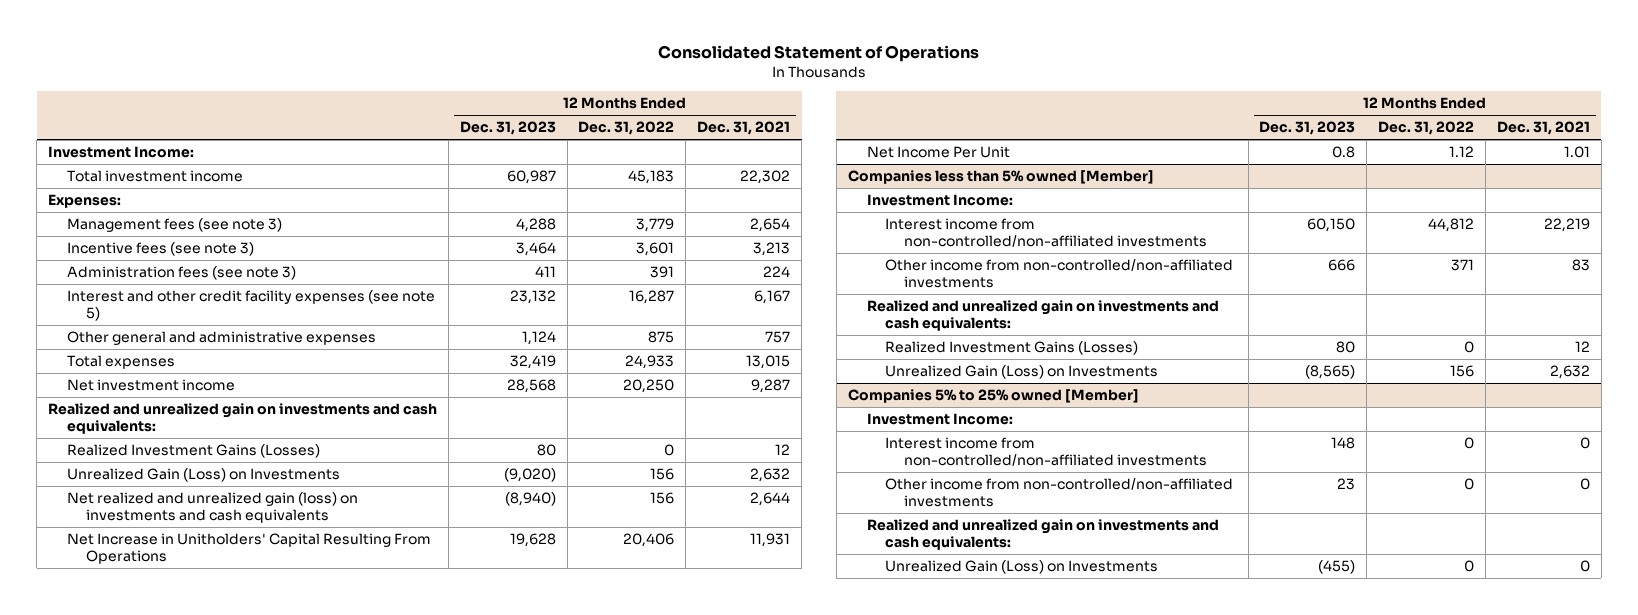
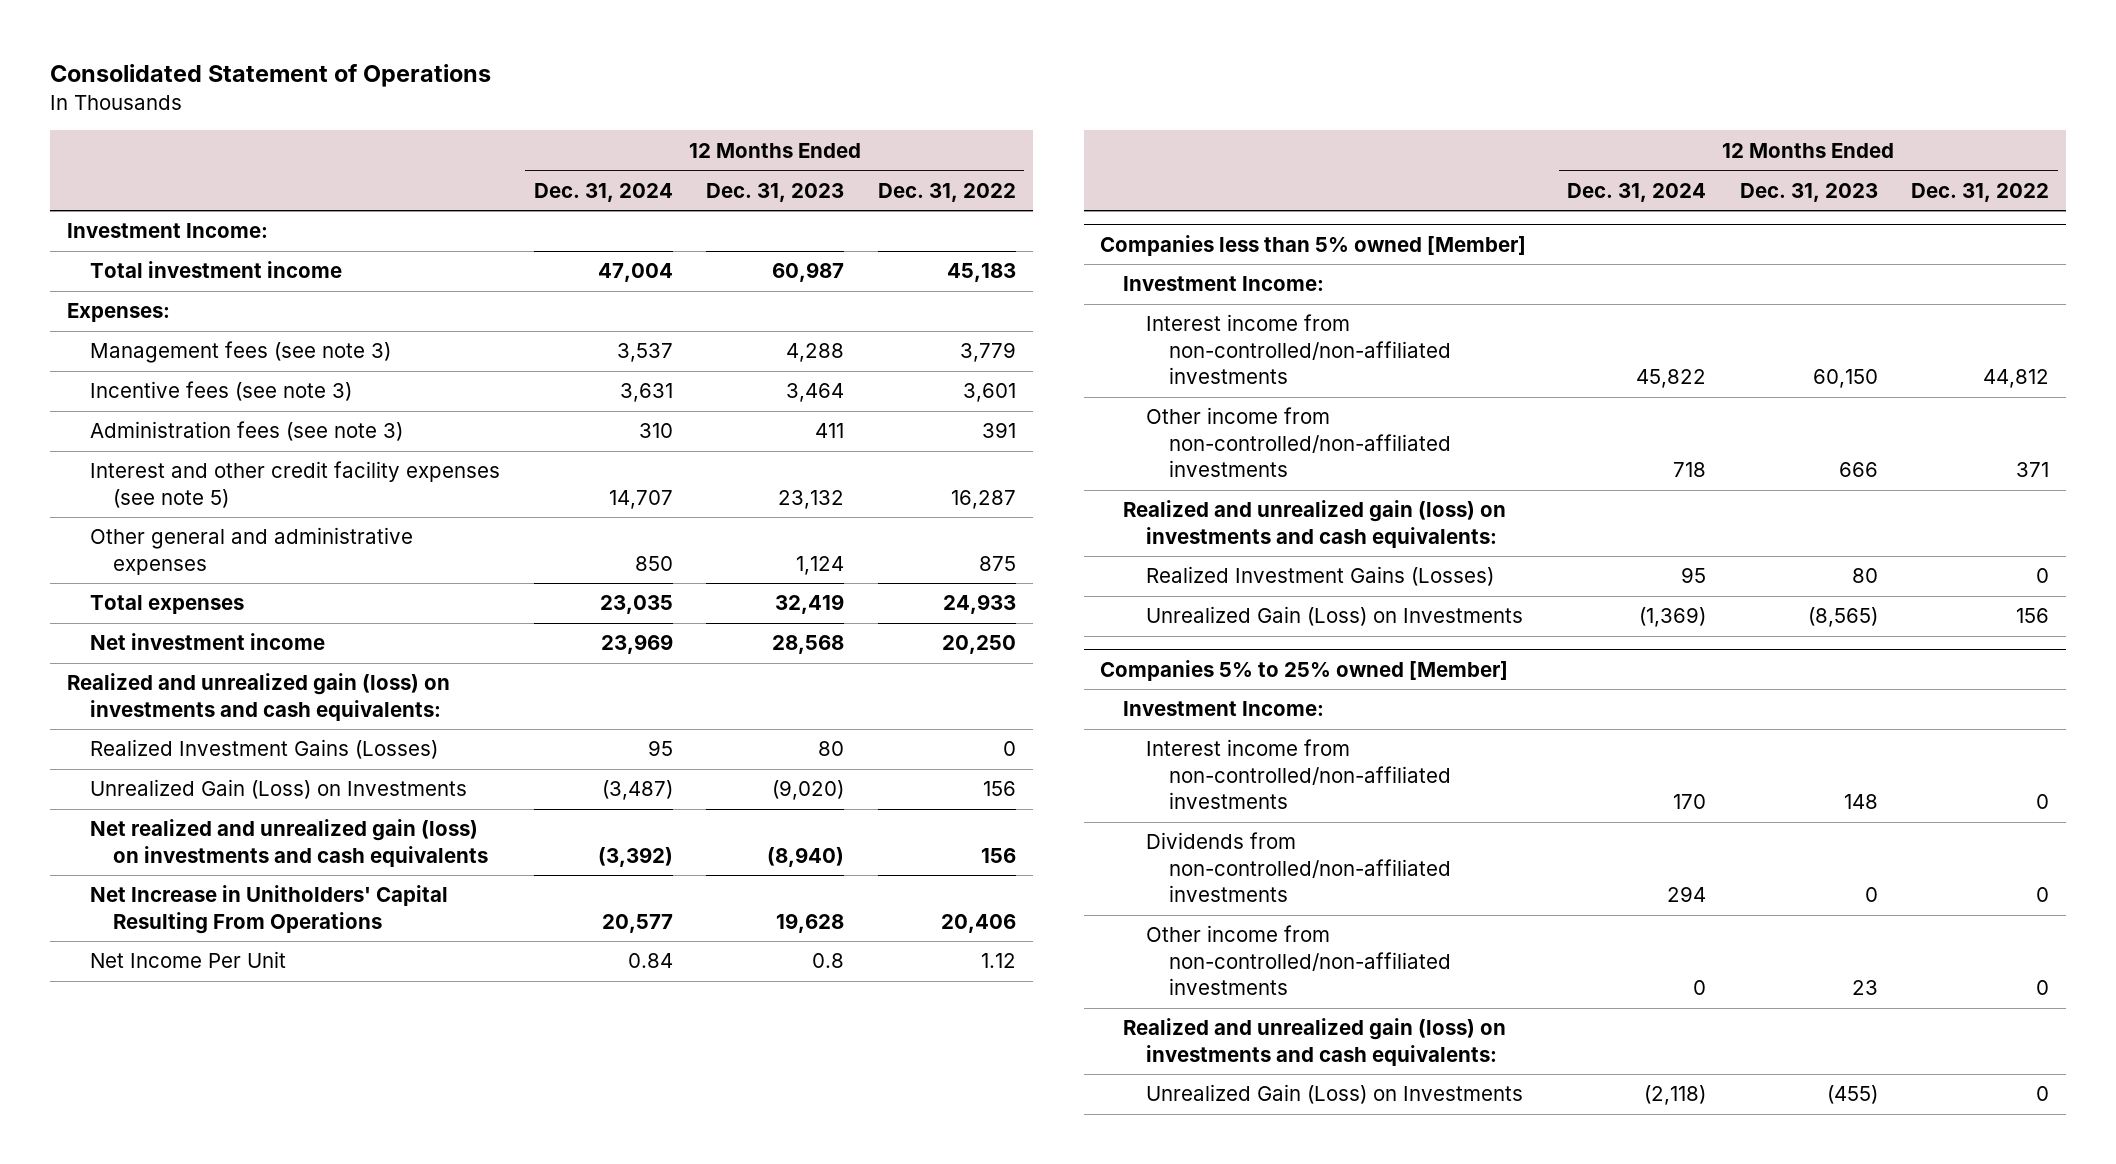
[697,121,791,136] Dec. 31, 2021 -> none
none -> [533,182,673,202] Dec. 31, 2024
[48,403,438,435] Realized and unrealized gain on investments and cash equivalents: -> [67,673,451,721] Realized and unrealized gain (loss) on investments and cash equivalents:
[866,300,1219,332] Realized and unrealized gain on investments and cash equivalents: -> [1123,500,1507,548] Realized and unrealized gain (loss) on investments and cash equivalents:
none -> [1146,832,1452,903] Dividends from non-controlled/non-affiliated investments
[866,519,1219,551] Realized and unrealized gain on investments and cash equivalents: -> [1123,1018,1507,1066] Realized and unrealized gain (loss) on investments and cash equivalents:

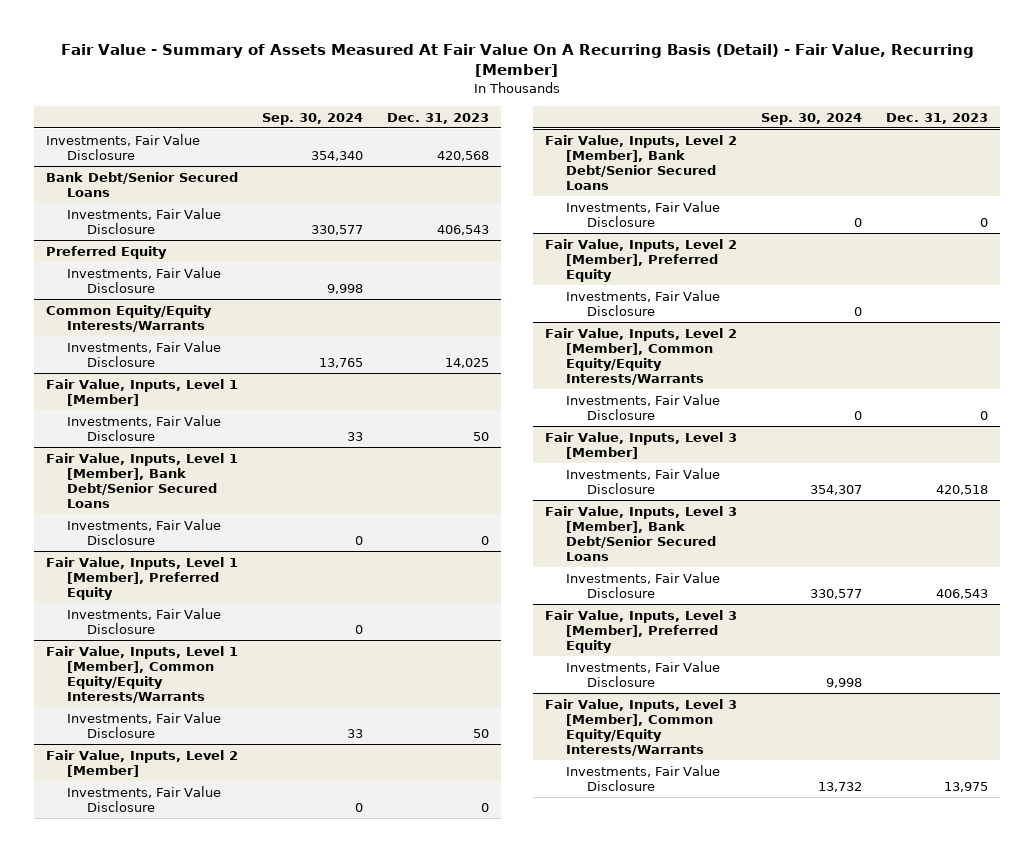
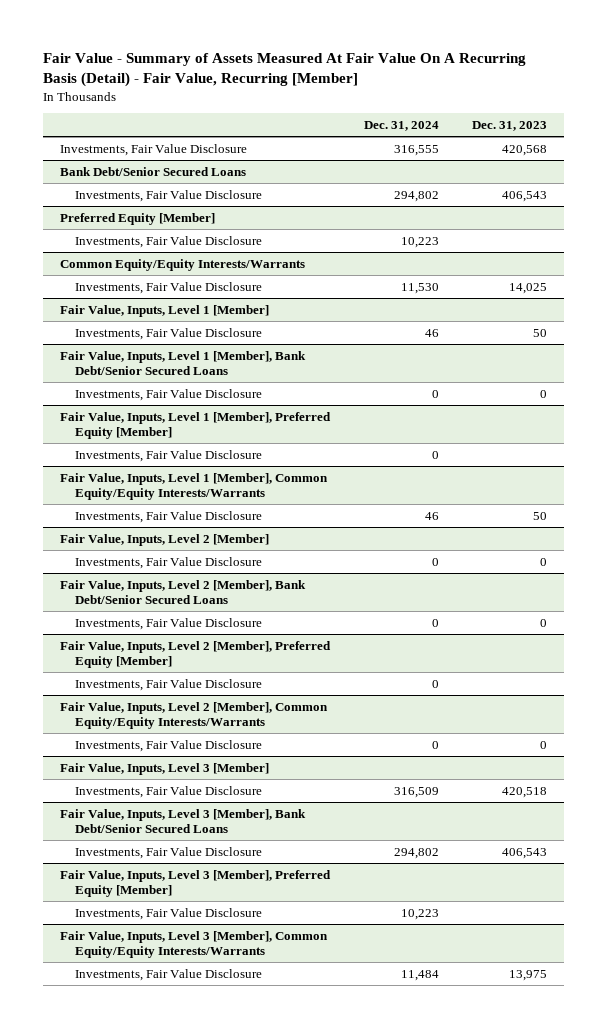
[261,112,363,125] Sep. 30, 2024 -> none
none -> [363,120,439,131] Dec. 31, 2024
[46,245,168,259] Preferred Equity -> [60,212,216,225] Preferred Equity [Member]
[46,556,239,601] Fair Value, Inputs, Level 1 [Member], Preferred Equity -> [60,411,332,439] Fair Value, Inputs, Level 1 [Member], Preferred Equity [Member]
[545,238,738,283] Fair Value, Inputs, Level 2 [Member], Preferred Equity -> [60,640,332,668] Fair Value, Inputs, Level 2 [Member], Preferred Equity [Member]
[545,609,738,654] Fair Value, Inputs, Level 3 [Member], Preferred Equity -> [60,869,332,897] Fair Value, Inputs, Level 3 [Member], Preferred Equity [Member]

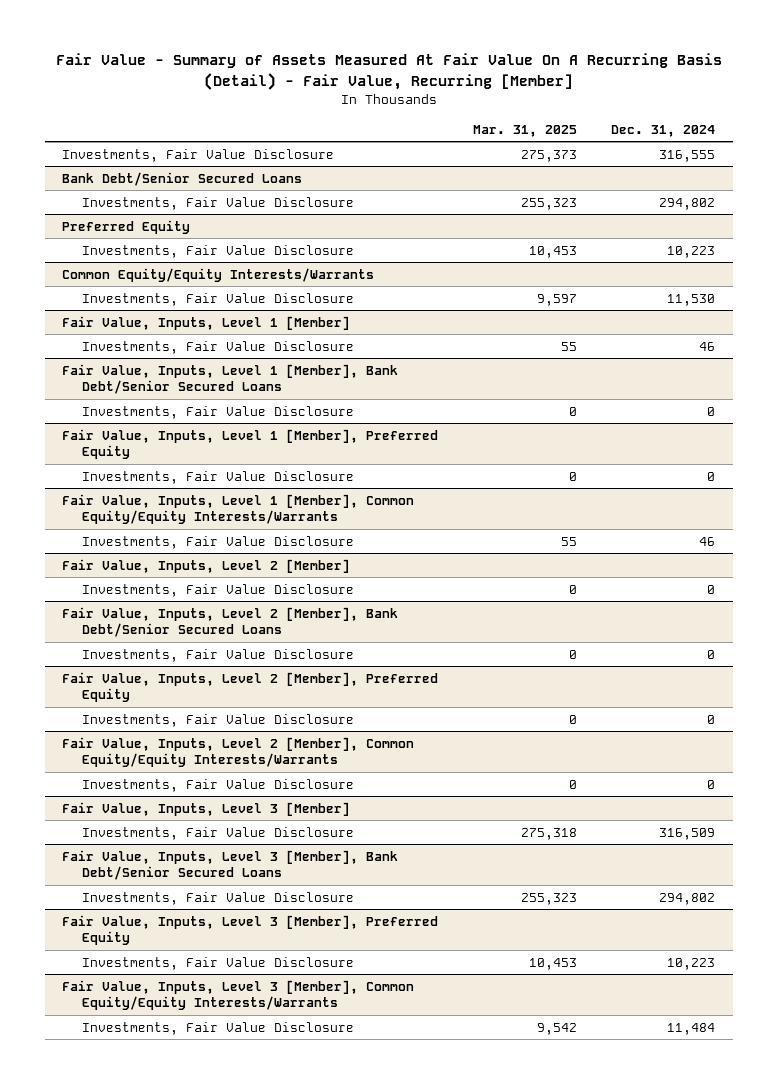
[472,120,548,131] Dec. 31, 2023 -> none
none -> [472,124,577,137] Mar. 31, 2025
[60,212,216,225] Preferred Equity [Member] -> [62,219,191,234] Preferred Equity
[60,411,332,439] Fair Value, Inputs, Level 1 [Member], Preferred Equity [Member] -> [62,428,439,460] Fair Value, Inputs, Level 1 [Member], Preferred Equity
[60,640,332,668] Fair Value, Inputs, Level 2 [Member], Preferred Equity [Member] -> [62,671,439,703] Fair Value, Inputs, Level 2 [Member], Preferred Equity
[60,869,332,897] Fair Value, Inputs, Level 3 [Member], Preferred Equity [Member] -> [62,914,439,946] Fair Value, Inputs, Level 3 [Member], Preferred Equity

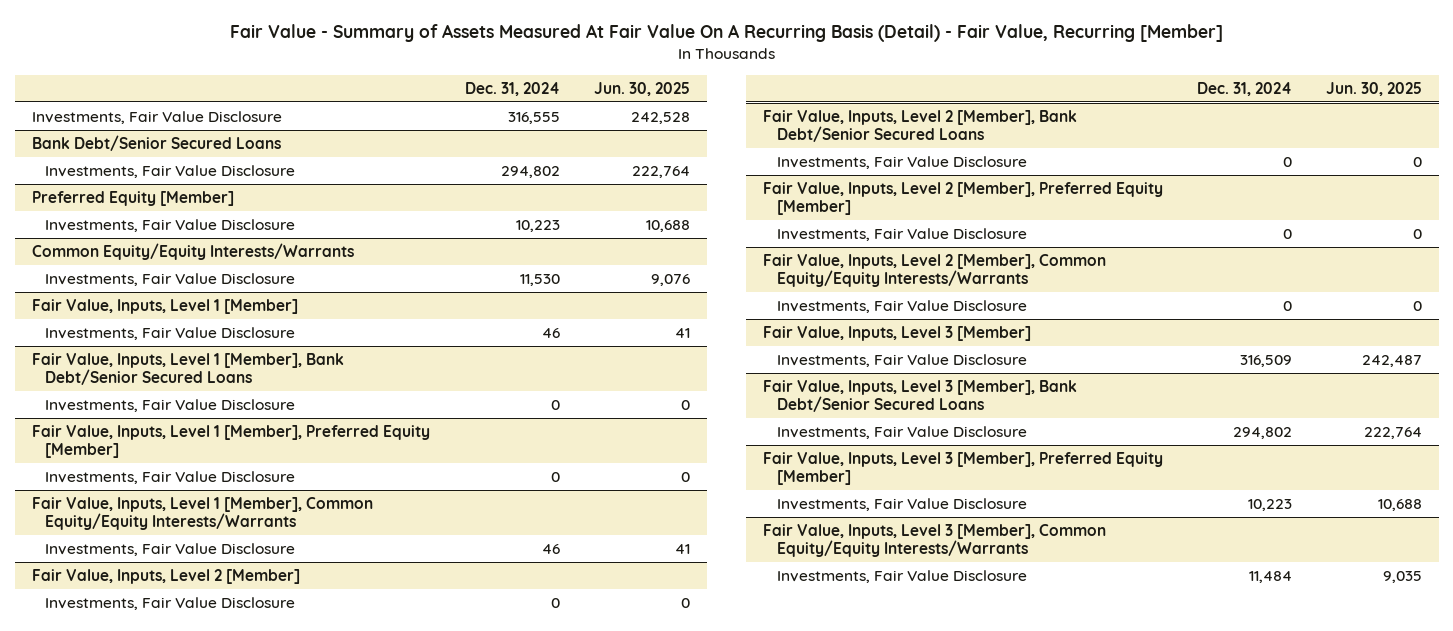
[472,124,577,137] Mar. 31, 2025 -> none
none -> [594,81,691,96] Jun. 30, 2025
[62,219,191,234] Preferred Equity -> [31,191,234,207] Preferred Equity [Member]
[62,428,439,460] Fair Value, Inputs, Level 1 [Member], Preferred Equity -> [31,425,430,459] Fair Value, Inputs, Level 1 [Member], Preferred Equity [Member]
[62,671,439,703] Fair Value, Inputs, Level 2 [Member], Preferred Equity -> [762,182,1163,216] Fair Value, Inputs, Level 2 [Member], Preferred Equity [Member]
[62,914,439,946] Fair Value, Inputs, Level 3 [Member], Preferred Equity -> [762,452,1163,486] Fair Value, Inputs, Level 3 [Member], Preferred Equity [Member]

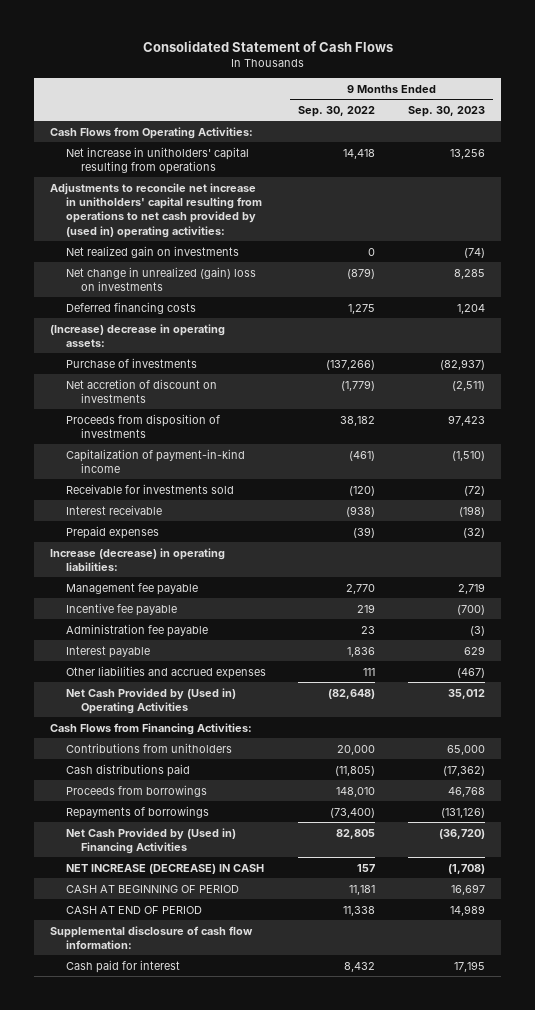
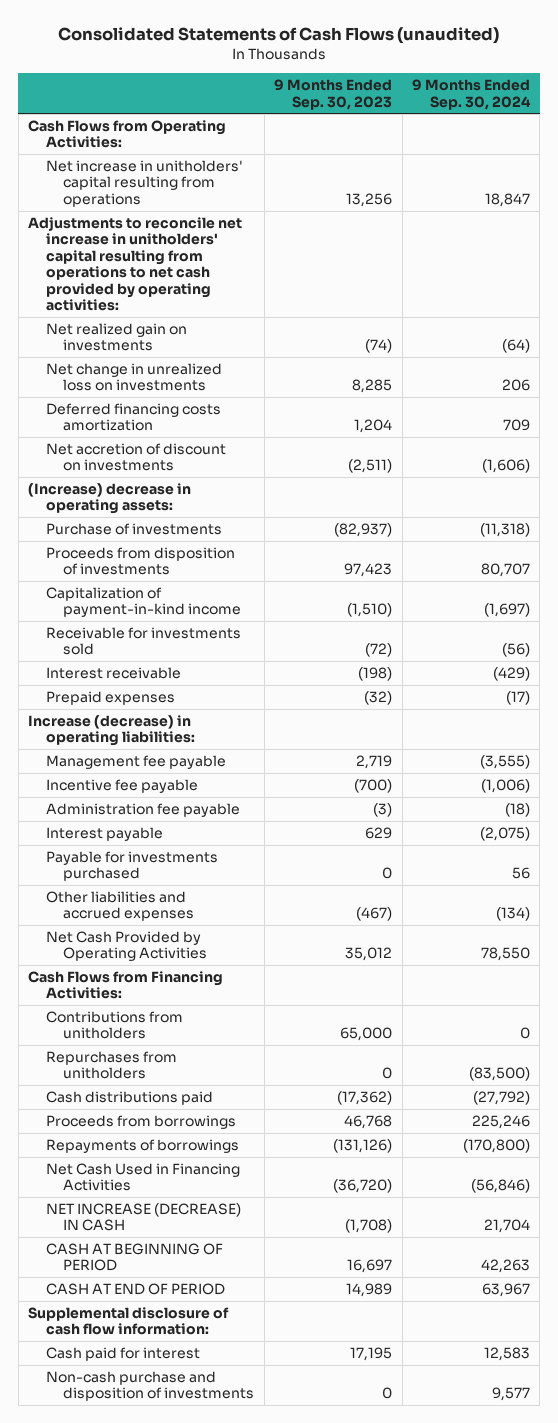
[142,40,393,52] Consolidated Statement of Cash Flows -> [58,27,500,45] Consolidated Statements of Cash Flows (unaudited)
[298,105,376,117] Sep. 30, 2022 -> none
none -> [412,79,532,110] 9 Months Ended Sep. 30, 2024
[50,182,262,238] Adjustments to reconcile net increase in unitholders' capital resulting from operations to net cash provided by (used in) operating activities: -> [27,216,242,312] Adjustments to reconcile net increase in unitholders' capital resulting from operations to net cash provided by operating activities:
[65,266,256,291] Net change in unrealized (gain) loss on investments -> [45,362,222,392] Net change in unrealized loss on investments
[65,301,196,314] Deferred financing costs -> [45,402,221,432] Deferred financing costs amortization
[65,378,217,403] Net accretion of discount on investments -> [45,442,226,472] Net accretion of discount on investments
none -> [45,850,218,882] Payable for investments purchased
[65,687,236,714] Net Cash Provided by (Used in) Operating Activities -> [45,930,208,962] Net Cash Provided by Operating Activities
none -> [45,1050,177,1080] Repurchases from unitholders
[65,827,236,854] Net Cash Provided by (Used in) Financing Activities -> [45,1162,240,1192] Net Cash Used in Financing Activities
none -> [45,1370,255,1402] Non-cash purchase and disposition of investments

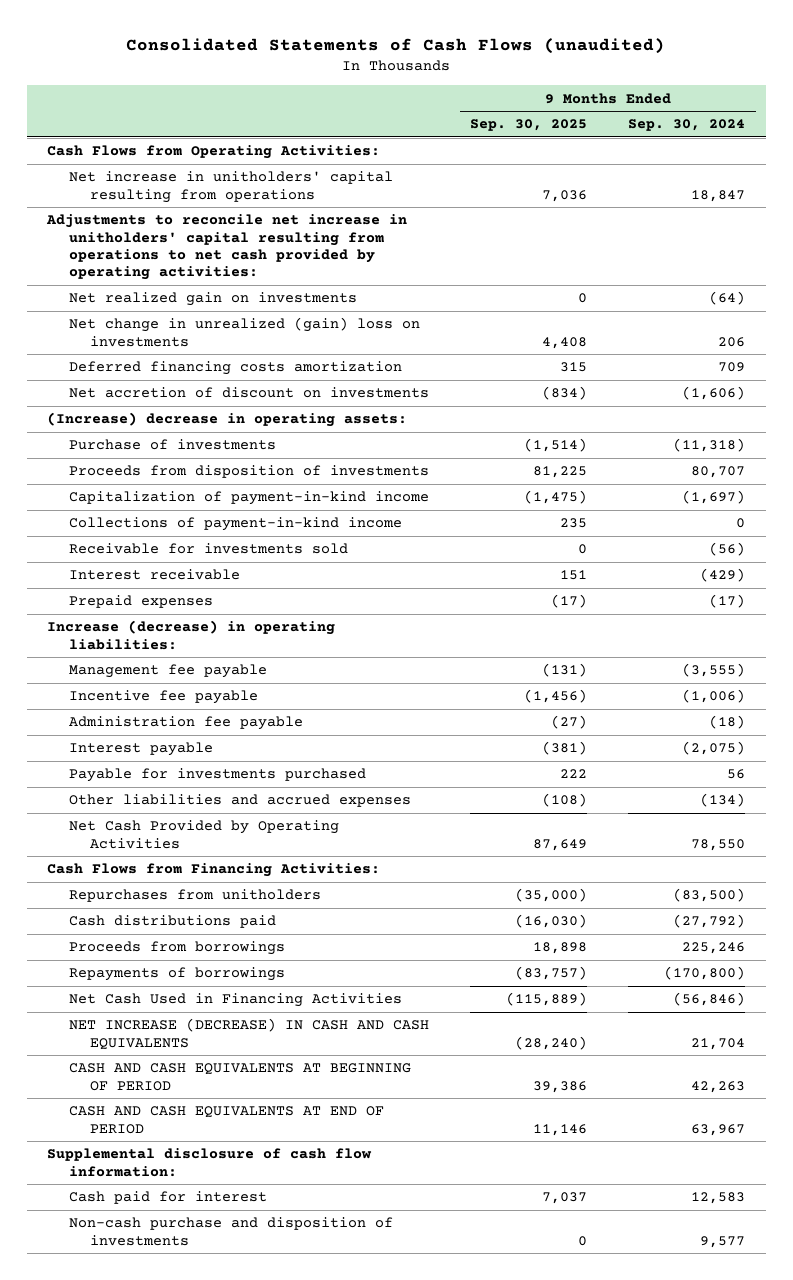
[274,79,393,110] 9 Months Ended Sep. 30, 2023 -> none
none -> [469,119,587,132] Sep. 30, 2025
[45,362,222,392] Net change in unrealized loss on investments -> [68,317,420,347] Net change in unrealized (gain) loss on investments
none -> [68,517,402,532] Collections of payment-in-kind income
[45,1010,183,1040] Contributions from unitholders -> none
[45,1202,241,1232] NET INCREASE (DECREASE) IN CASH -> [68,1018,429,1050] NET INCREASE (DECREASE) IN CASH AND CASH EQUIVALENTS
[45,1242,223,1272] CASH AT BEGINNING OF PERIOD -> [68,1063,411,1091] CASH AND CASH EQUIVALENTS AT BEGINNING OF PERIOD
[45,1282,225,1295] CASH AT END OF PERIOD -> [68,1106,384,1134] CASH AND CASH EQUIVALENTS AT END OF PERIOD

